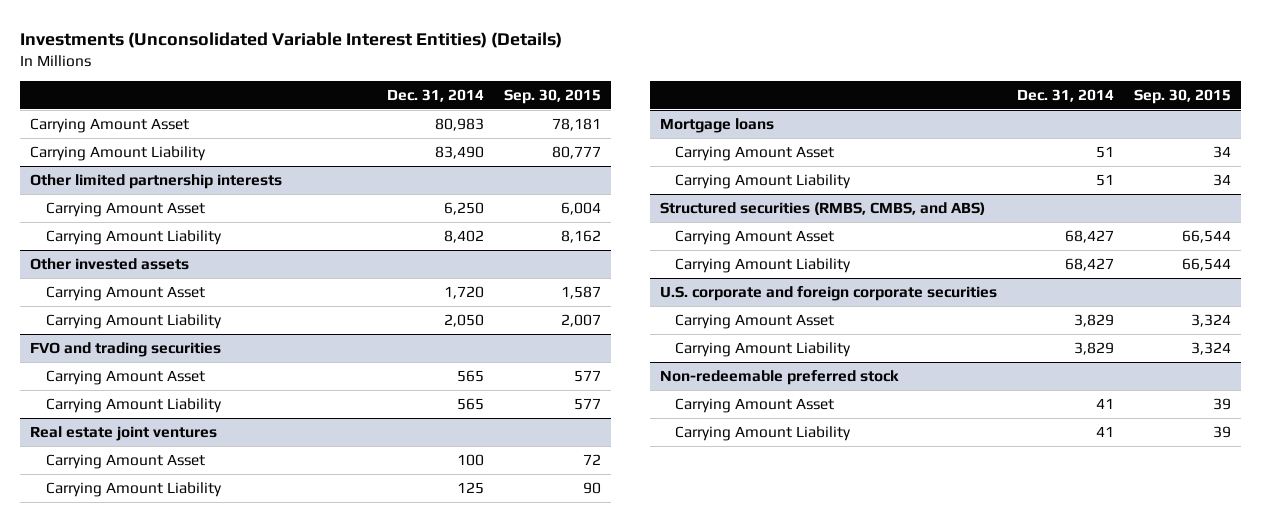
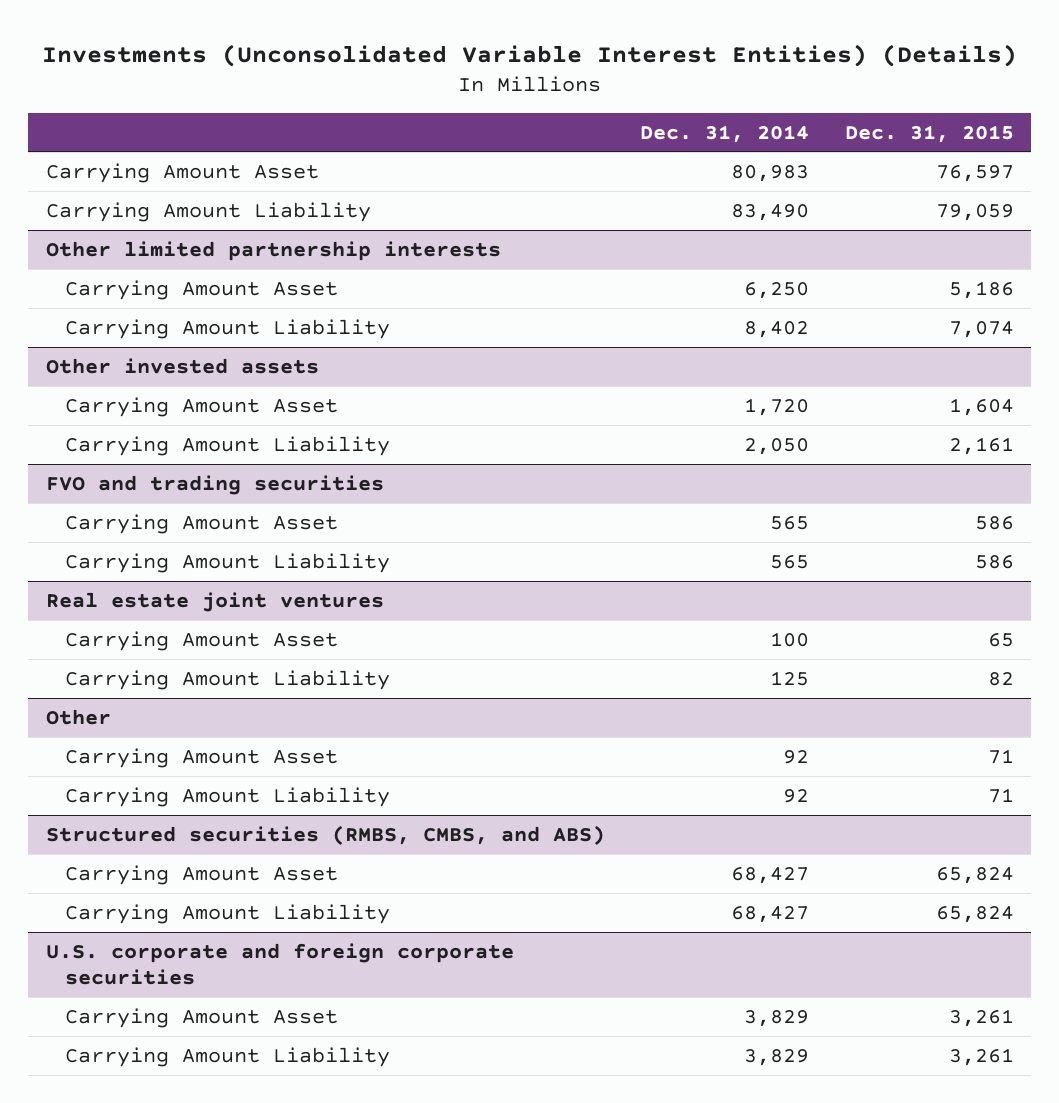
[504,89,602,105] Sep. 30, 2015 -> none
none -> [844,124,1014,143] Dec. 31, 2015
[659,117,774,133] Mortgage loans -> none
none -> [45,708,111,725] Other
[1095,145,1114,158] 51 -> [783,749,810,764] 92
[1095,173,1114,186] 51 -> [783,788,810,803] 92
[659,369,899,385] Non-redeemable preferred stock -> none
[675,397,835,413] Carrying Amount Asset -> none
[675,425,852,441] Carrying Amount Liability -> none

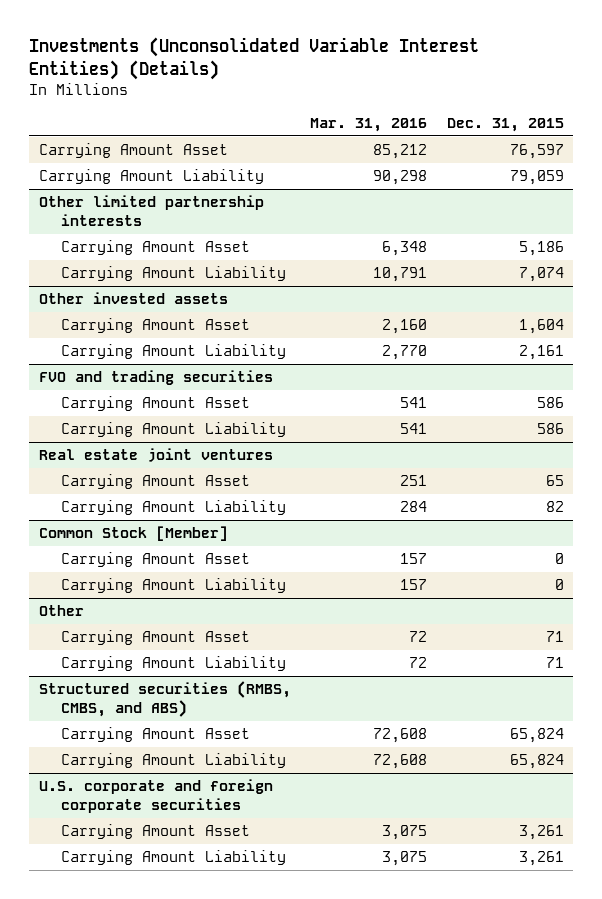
[640,124,810,143] Dec. 31, 2014 -> none
none -> [310,117,428,132] Mar. 31, 2016
none -> [38,526,228,542] Common Stock [Member]
none -> [61,552,251,568] Carrying Amount Asset
none -> [61,578,287,594] Carrying Amount Liability

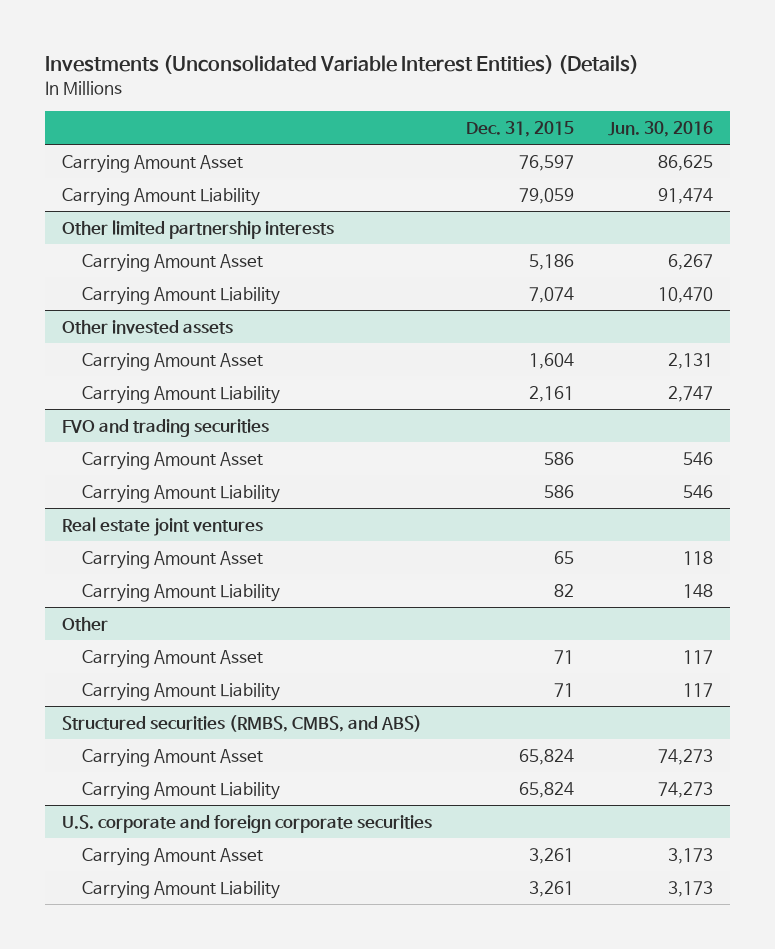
[310,117,428,132] Mar. 31, 2016 -> none
none -> [607,120,713,137] Jun. 30, 2016
[38,526,228,542] Common Stock [Member] -> none
[61,552,251,568] Carrying Amount Asset -> none
[61,578,287,594] Carrying Amount Liability -> none

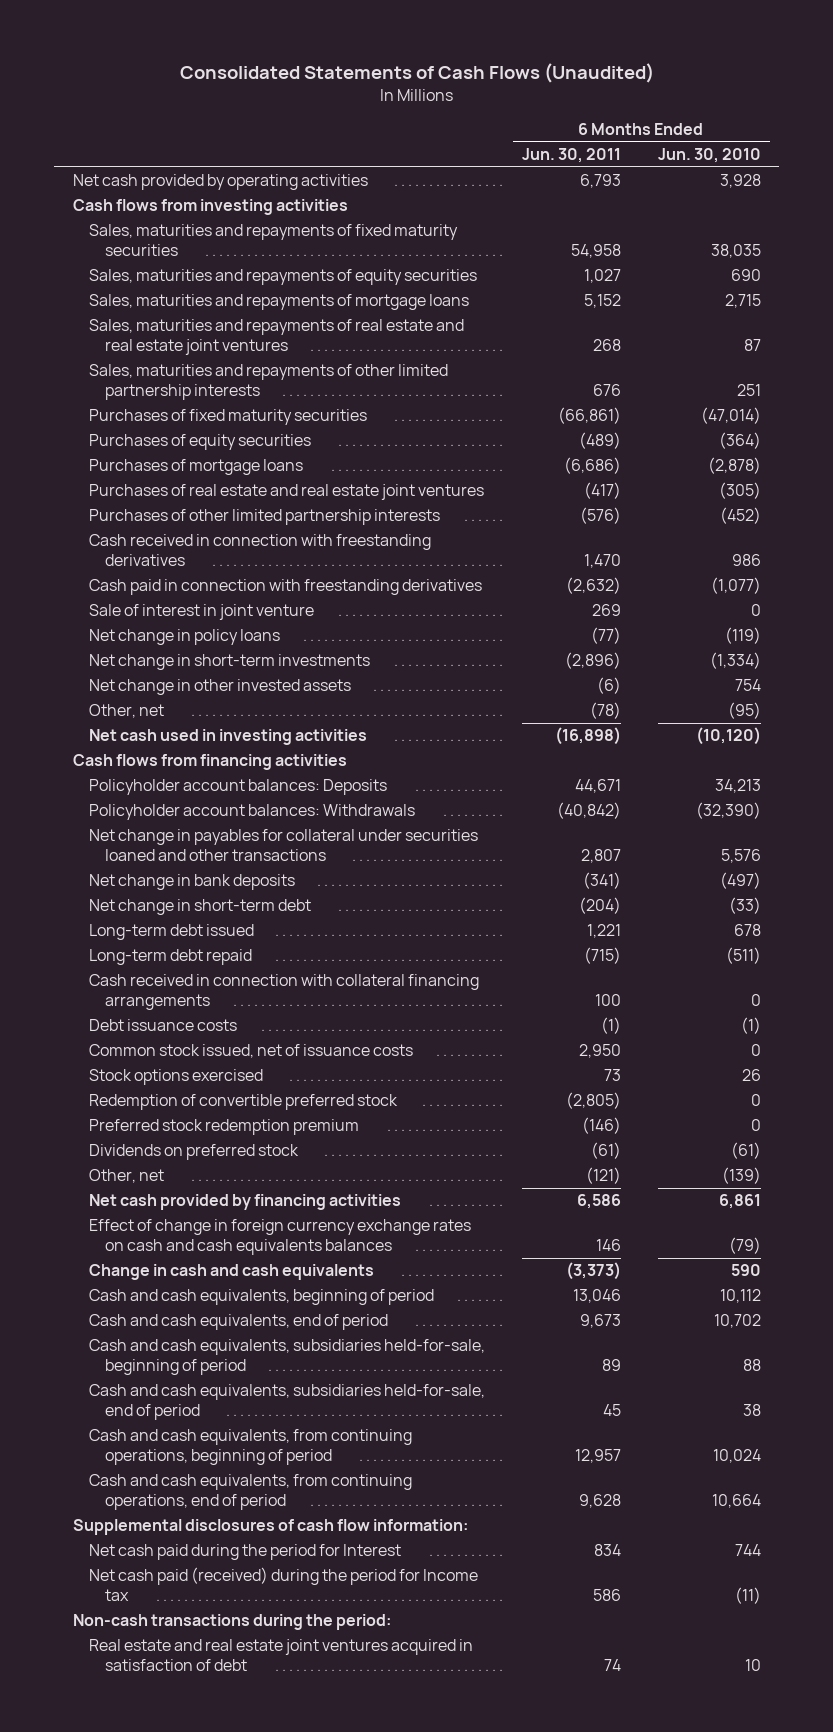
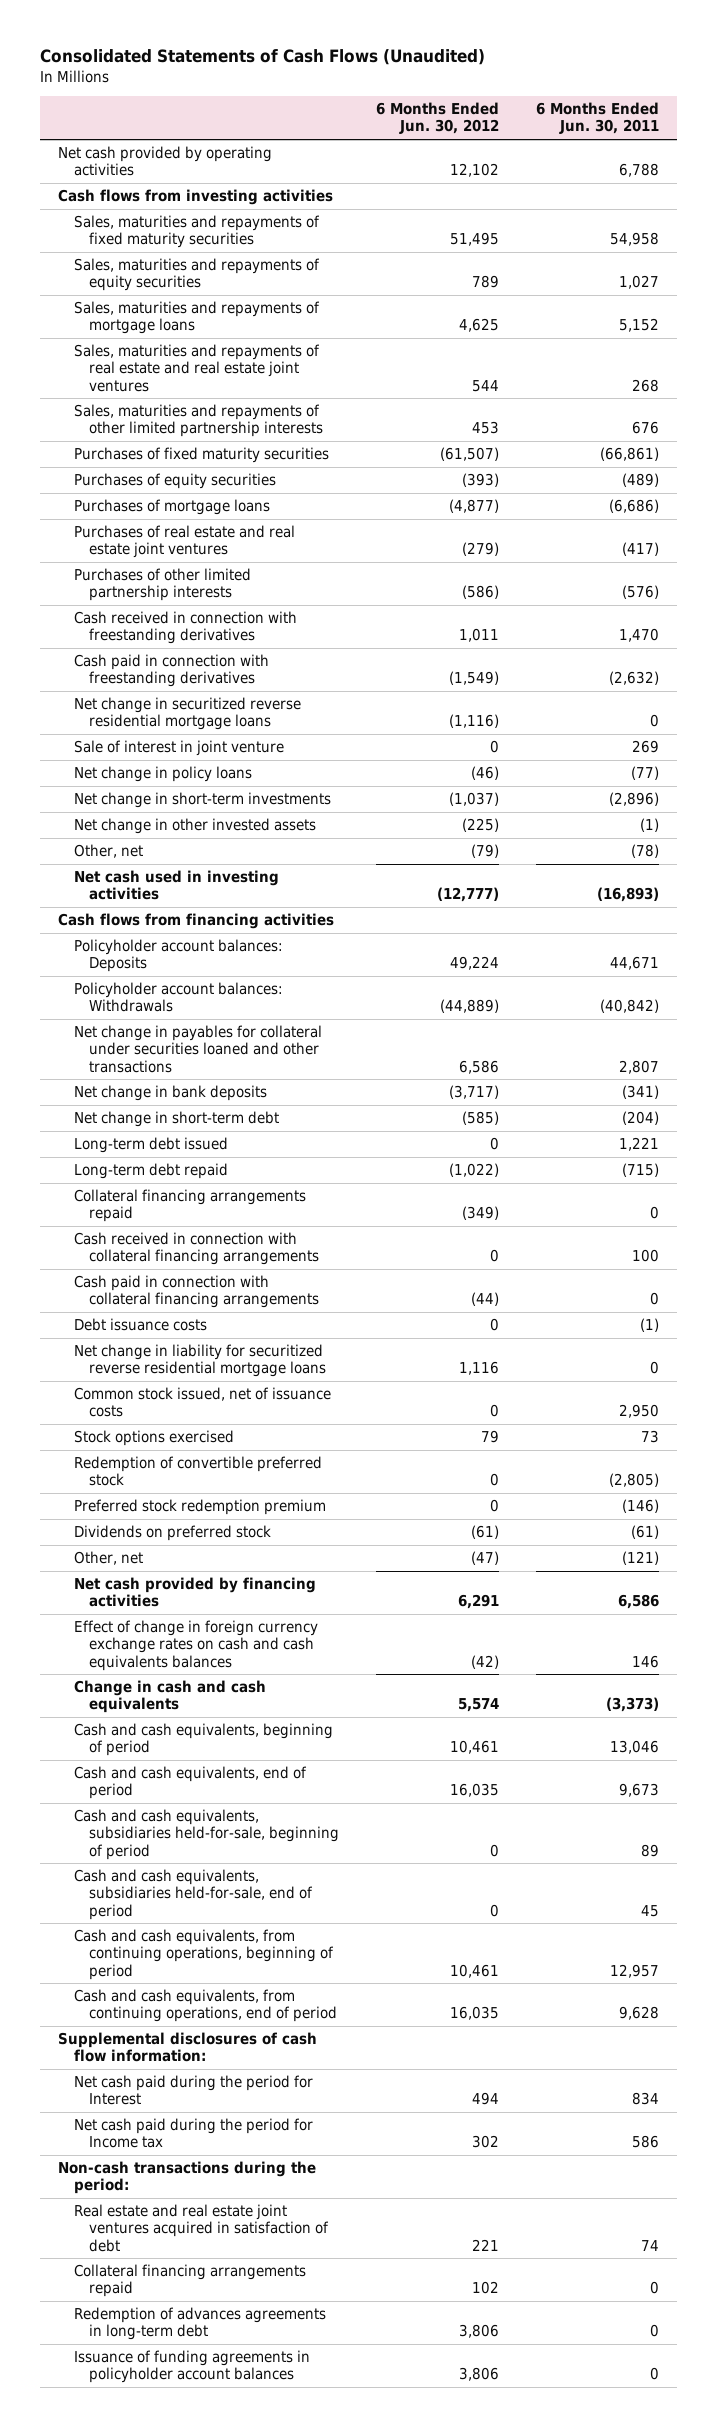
[657,147,761,163] Jun. 30, 2010 -> none
none -> [376,102,500,135] 6 Months Ended Jun. 30, 2012
[579,174,621,189] 6,793 -> [618,163,659,178] 6,788
none -> [73,697,301,731] Net change in securitized reverse residential mortgage loans
[596,677,621,695] (6) -> [639,818,659,833] (1)
[554,727,621,746] (16,898) -> [596,887,659,903] (16,893)
none -> [73,1189,306,1223] Collateral financing arrangements repaid
none -> [73,1275,320,1309] Cash paid in connection with collateral financing arrangements
none -> [73,1344,327,1378] Net change in liability for securitized reverse residential mortgage loans
[88,1567,478,1602] Net cash paid (received) during the period for Income tax -> [73,2118,313,2149] Net cash paid during the period for Income tax
none -> [73,2264,306,2298] Collateral financing arrangements repaid
none -> [73,2307,326,2341] Redemption of advances agreements in long-term debt
none -> [73,2350,310,2384] Issuance of funding agreements in policyholder account balances

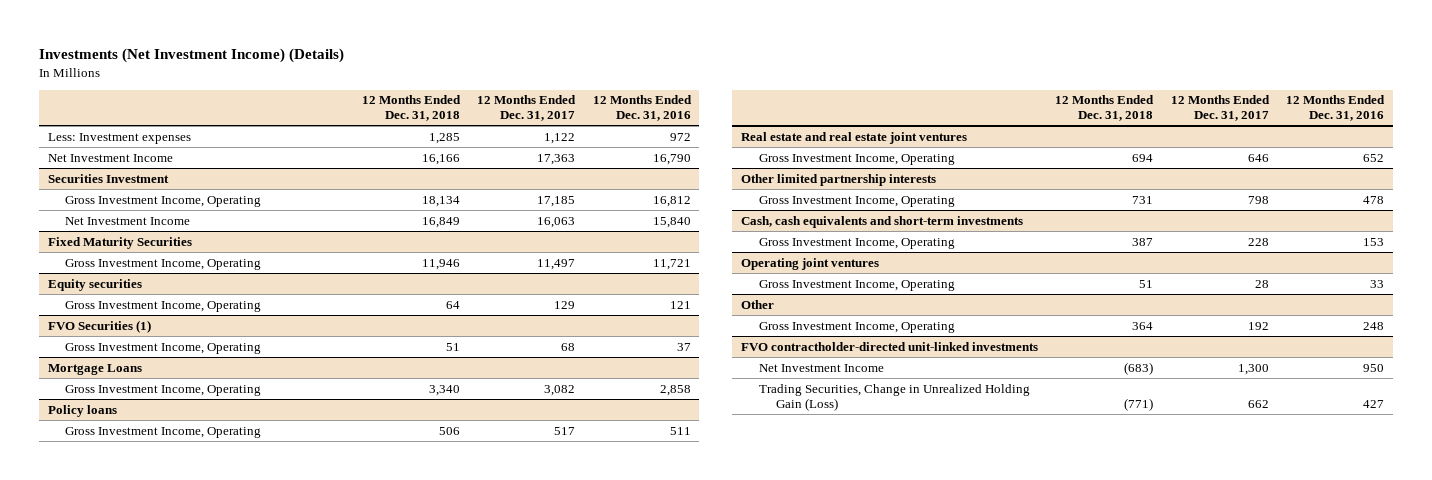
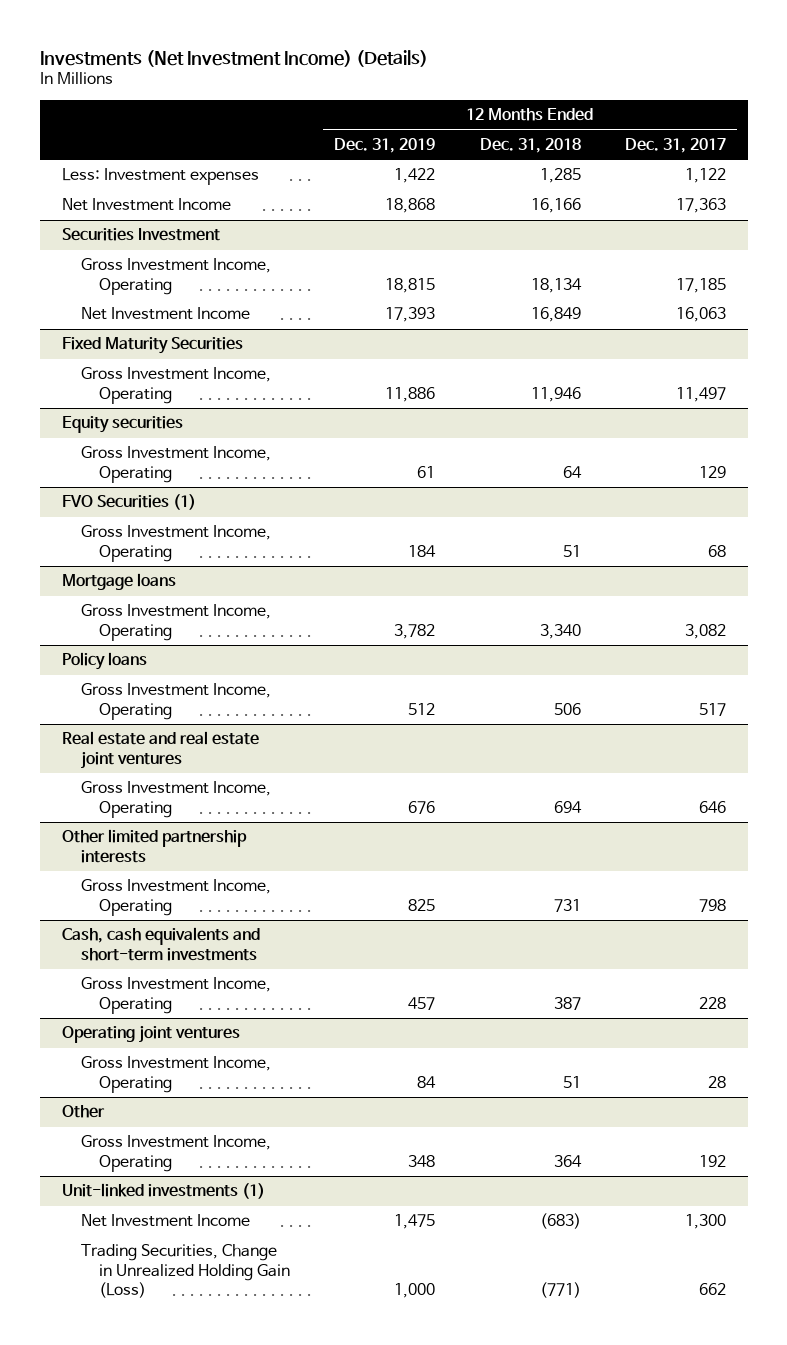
[592,95,692,122] 12 Months Ended Dec. 31, 2016 -> none
none -> [334,137,436,153] Dec. 31, 2019
[47,363,142,375] Mortgage Loans -> [61,573,176,591] Mortgage loans
[740,341,1038,351] FVO contractholder-directed unit-linked investments -> [61,1183,265,1200] Unit-linked investments (1)

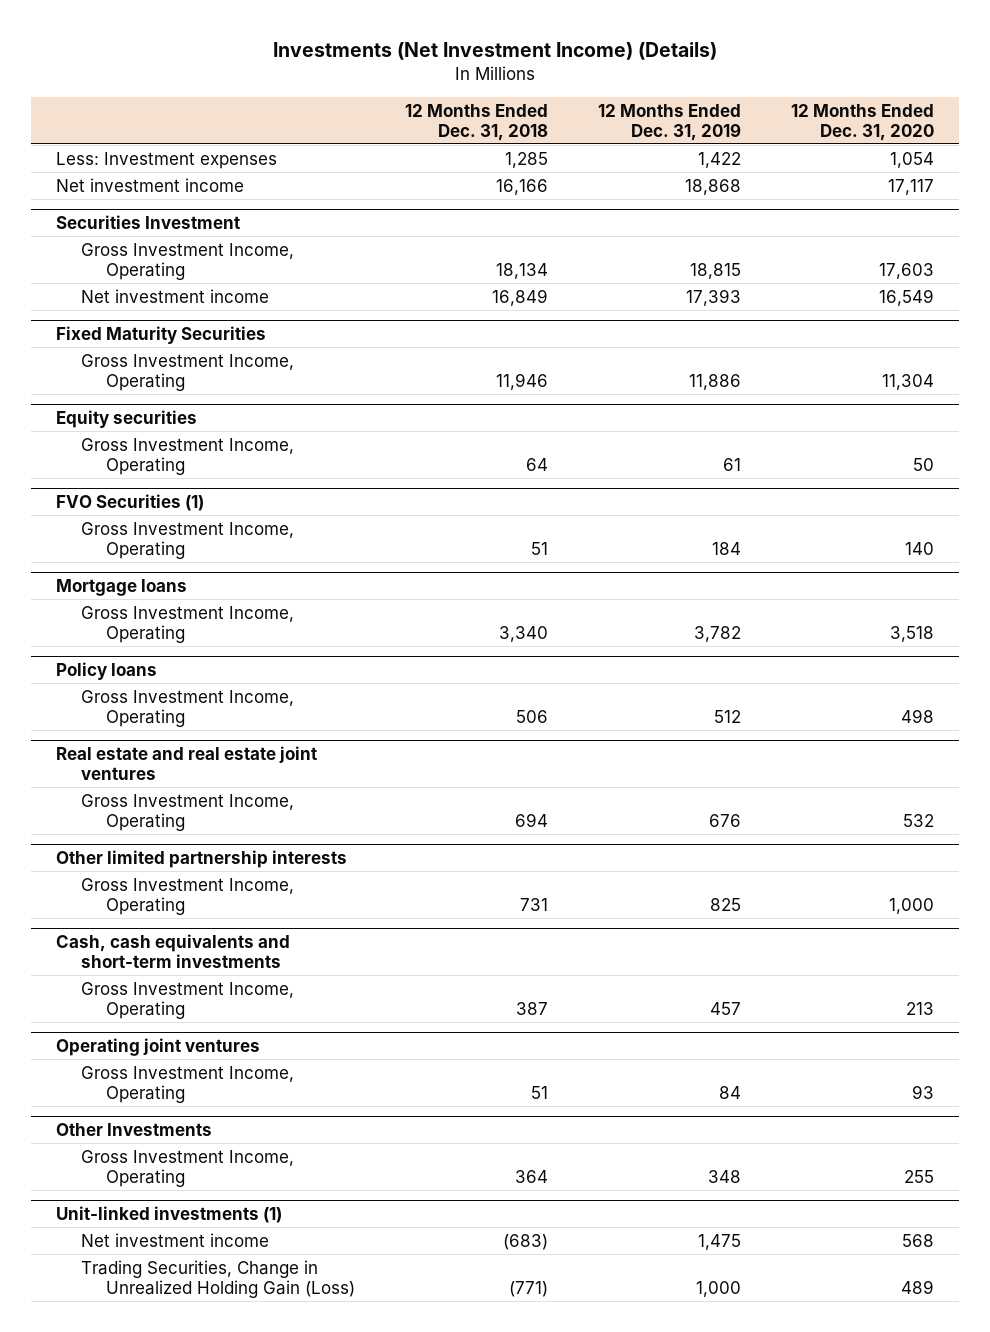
[624,137,726,153] Dec. 31, 2017 -> none
none -> [790,103,934,141] 12 Months Ended Dec. 31, 2020
[61,198,231,212] Net Investment Income -> [55,177,244,192] Net investment income
[80,307,250,321] Net Investment Income -> [80,288,269,303] Net investment income
[61,1105,105,1119] Other -> [55,1122,212,1136] Other Investments
[80,1214,250,1228] Net Investment Income -> [80,1232,269,1247] Net investment income

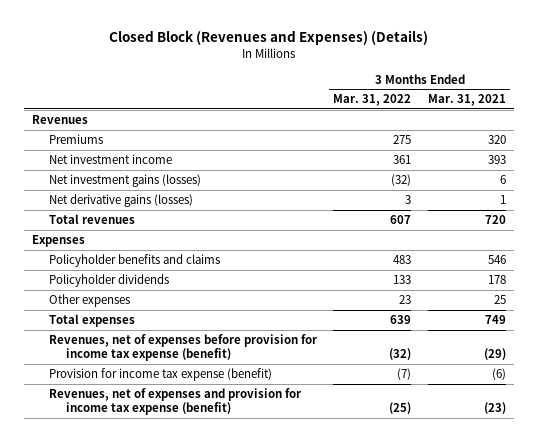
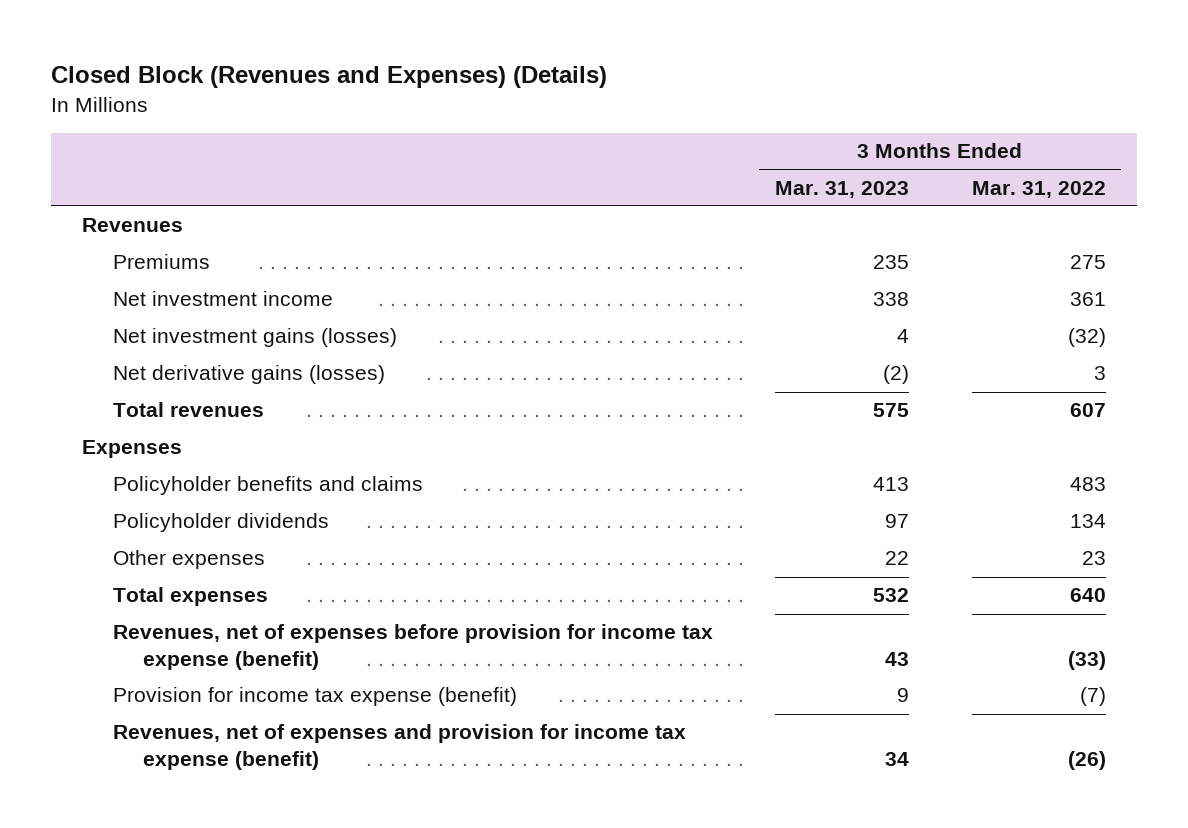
[427,94,506,107] Mar. 31, 2021 -> none
none -> [775,180,910,198] Mar. 31, 2023
[393,275,412,285] 133 -> [1069,514,1106,529] 134
[390,315,412,325] 639 -> [1069,588,1106,603] 640
[389,347,412,360] (32) -> [1067,651,1106,671] (33)
[389,401,412,414] (25) -> [1067,751,1106,771] (26)

